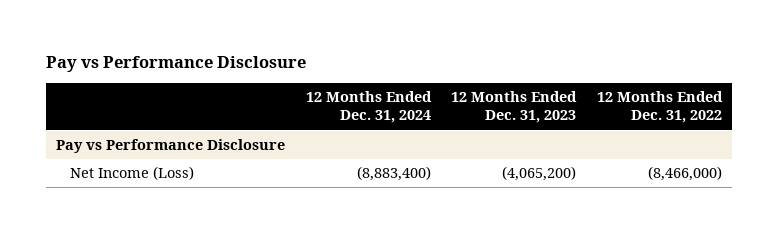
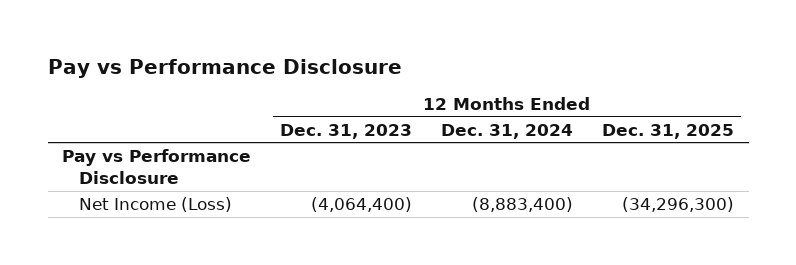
[596,91,723,124] 12 Months Ended Dec. 31, 2022 -> none
none -> [602,123,735,139] Dec. 31, 2025
[502,166,577,182] (4,065,200) -> [311,197,413,213] (4,064,400)

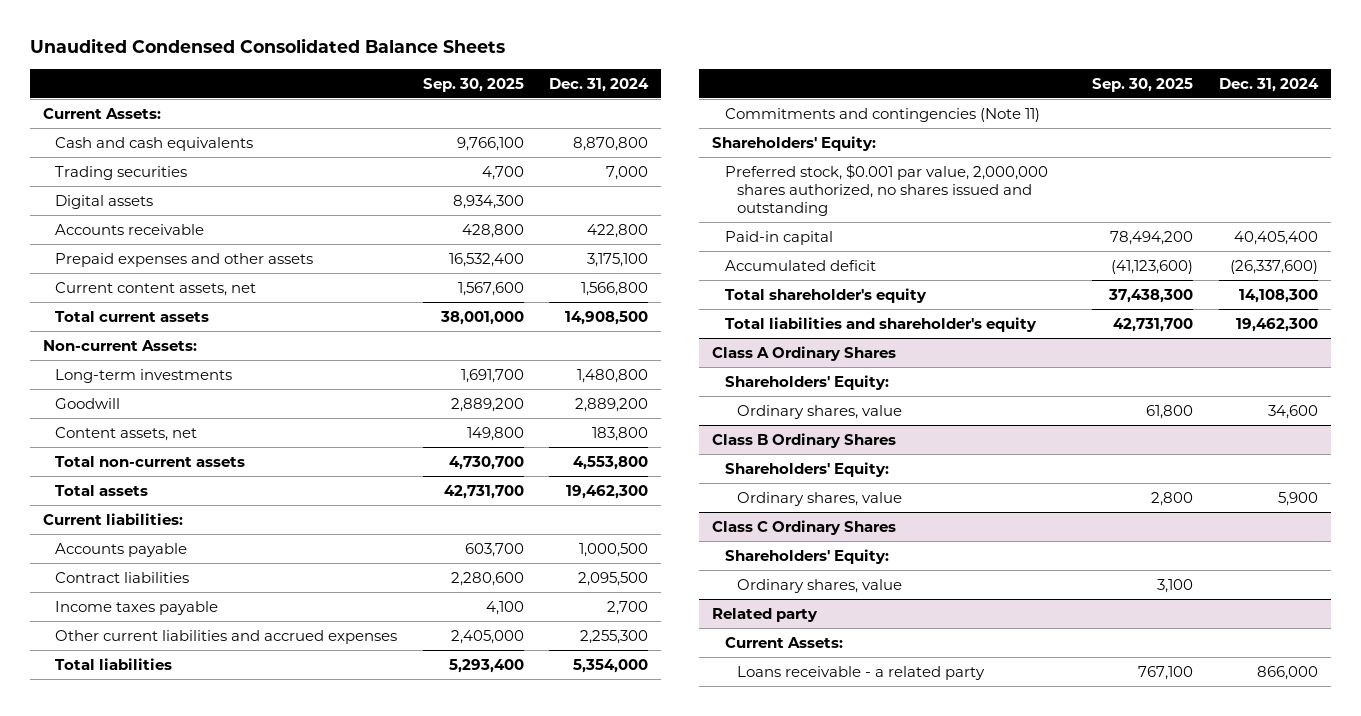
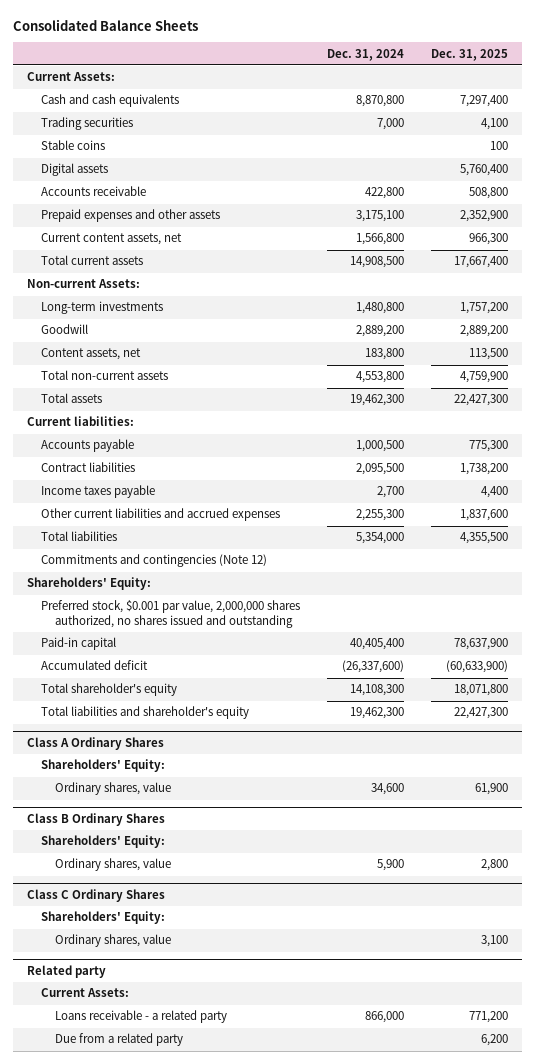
[29,38,505,54] Unaudited Condensed Consolidated Balance Sheets -> [13,19,199,32] Consolidated Balance Sheets
[422,77,524,92] Sep. 30, 2025 -> none
none -> [431,48,509,61] Dec. 31, 2025
none -> [40,140,105,151] Stable coins
[724,107,1040,122] Commitments and contingencies (Note 11) -> [40,554,267,568] Commitments and contingencies (Note 12)
none -> [55,1033,184,1047] Due from a related party

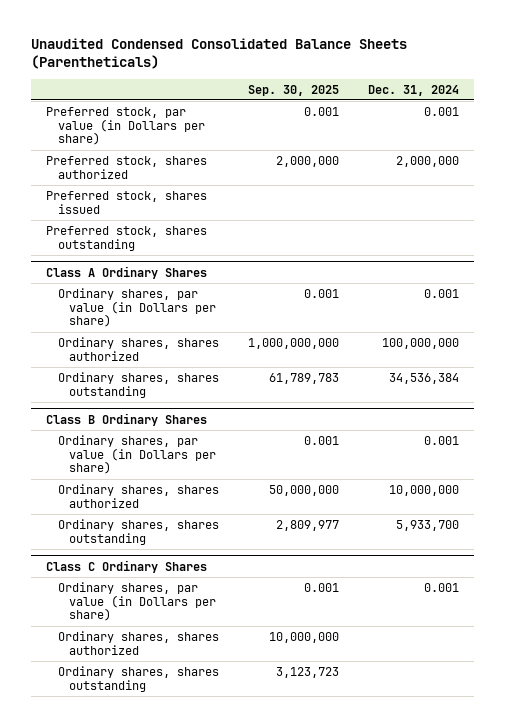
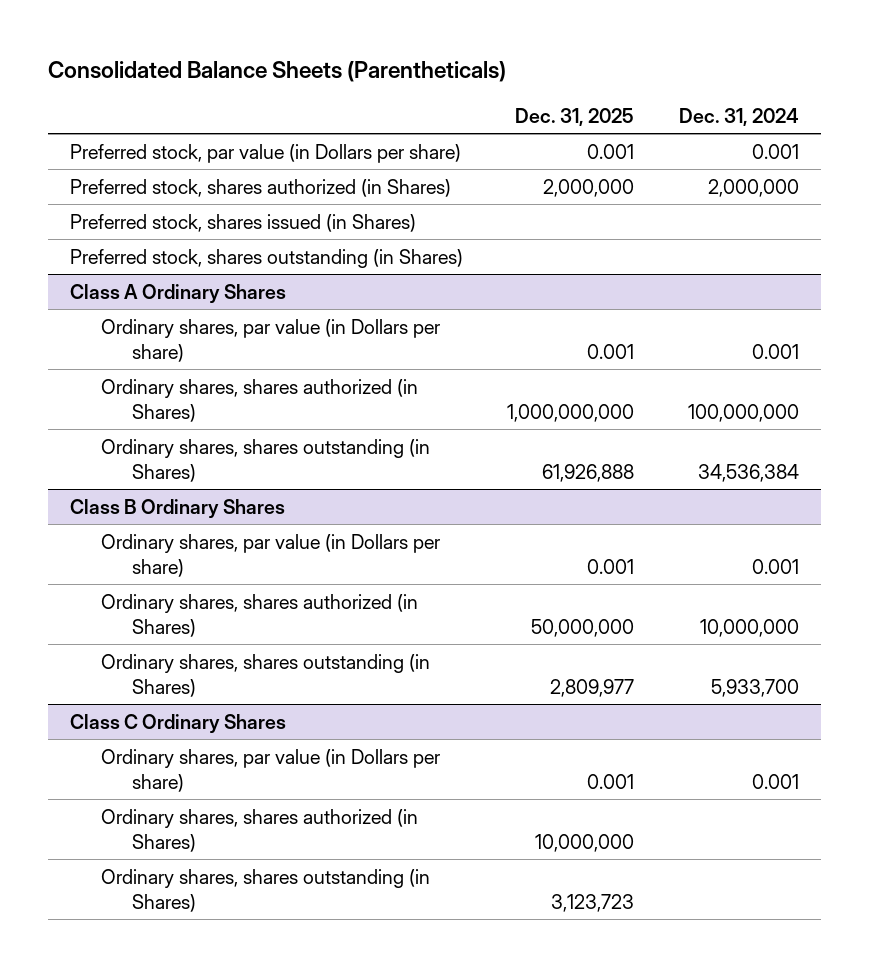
[31,38,408,70] Unaudited Condensed Consolidated Balance Sheets (Parentheticals) -> [47,61,506,83] Consolidated Balance Sheets (Parentheticals)
[247,84,339,96] Sep. 30, 2025 -> none
none -> [515,107,635,126] Dec. 31, 2025
[45,155,207,179] Preferred stock, shares authorized -> [69,178,451,197] Preferred stock, shares authorized (in Shares)
[45,190,207,214] Preferred stock, shares issued -> [69,213,416,232] Preferred stock, shares issued (in Shares)
[45,225,207,251] Preferred stock, shares outstanding -> [69,248,463,268] Preferred stock, shares outstanding (in Shares)
[57,336,219,361] Ordinary shares, shares authorized -> [100,378,418,422] Ordinary shares, shares authorized (in Shares)
[57,371,219,398] Ordinary shares, shares outstanding -> [100,438,430,482] Ordinary shares, shares outstanding (in Shares)
[57,483,219,508] Ordinary shares, shares authorized -> [100,593,418,637] Ordinary shares, shares authorized (in Shares)
[57,518,219,545] Ordinary shares, shares outstanding -> [100,653,430,697] Ordinary shares, shares outstanding (in Shares)
[57,630,219,655] Ordinary shares, shares authorized -> [100,808,418,852] Ordinary shares, shares authorized (in Shares)
[57,665,219,692] Ordinary shares, shares outstanding -> [100,868,430,912] Ordinary shares, shares outstanding (in Shares)

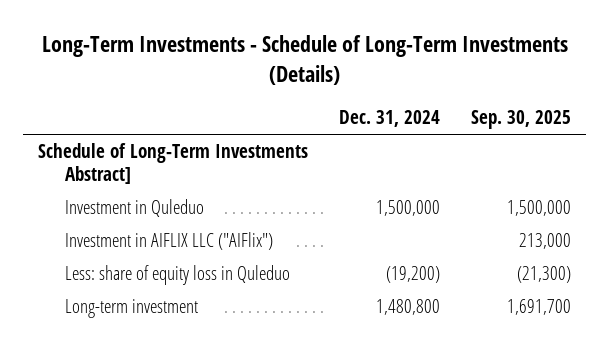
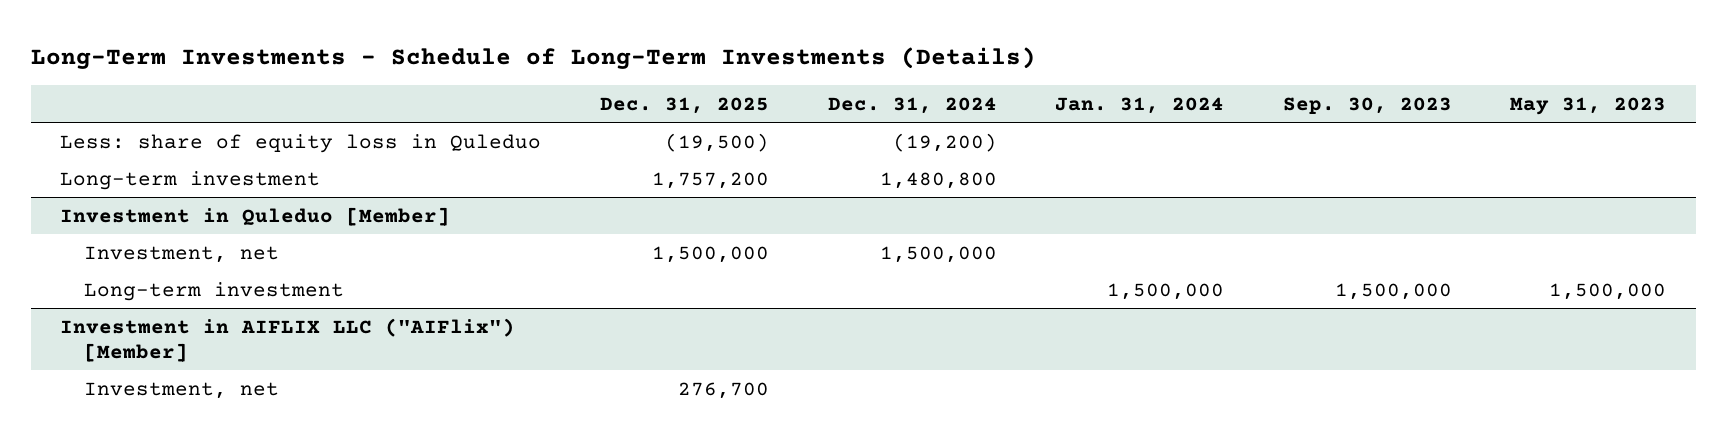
[470,110,571,130] Sep. 30, 2025 -> none
none -> [599,96,769,114] Dec. 31, 2025
none -> [1055,96,1225,114] Jan. 31, 2024
none -> [1282,96,1452,114] Sep. 30, 2023
none -> [1510,96,1667,115] May 31, 2023
[38,143,309,185] Schedule of Long-Term Investments Abstract] -> none
[64,199,204,218] Investment in Quleduo -> none
[64,232,273,251] Investment in AIFLIX LLC ("AIFlix") -> none
none -> [60,206,451,226] Investment in Quleduo [Member]
none -> [83,245,279,263] Investment, net
none -> [83,281,344,301] Long-term investment
none -> [60,317,516,362] Investment in AIFLIX LLC ("AIFlix") [Member]
none -> [83,381,279,399] Investment, net

